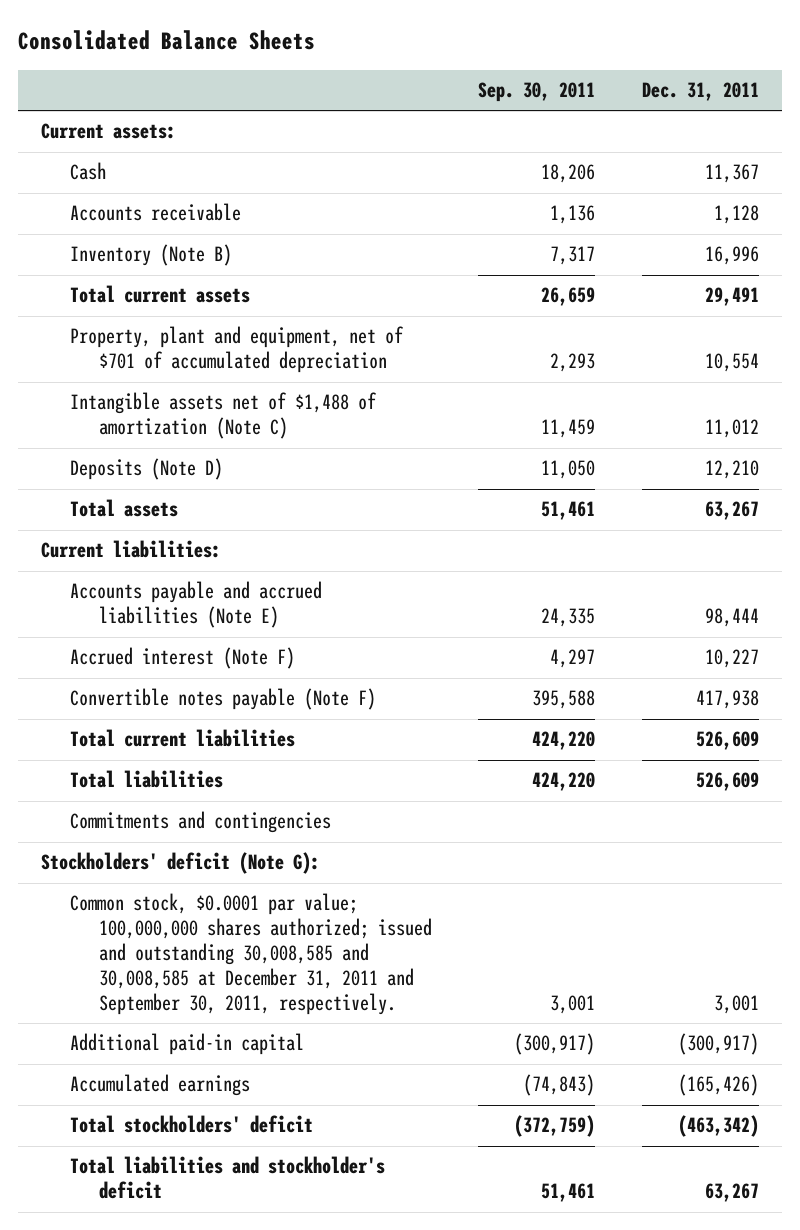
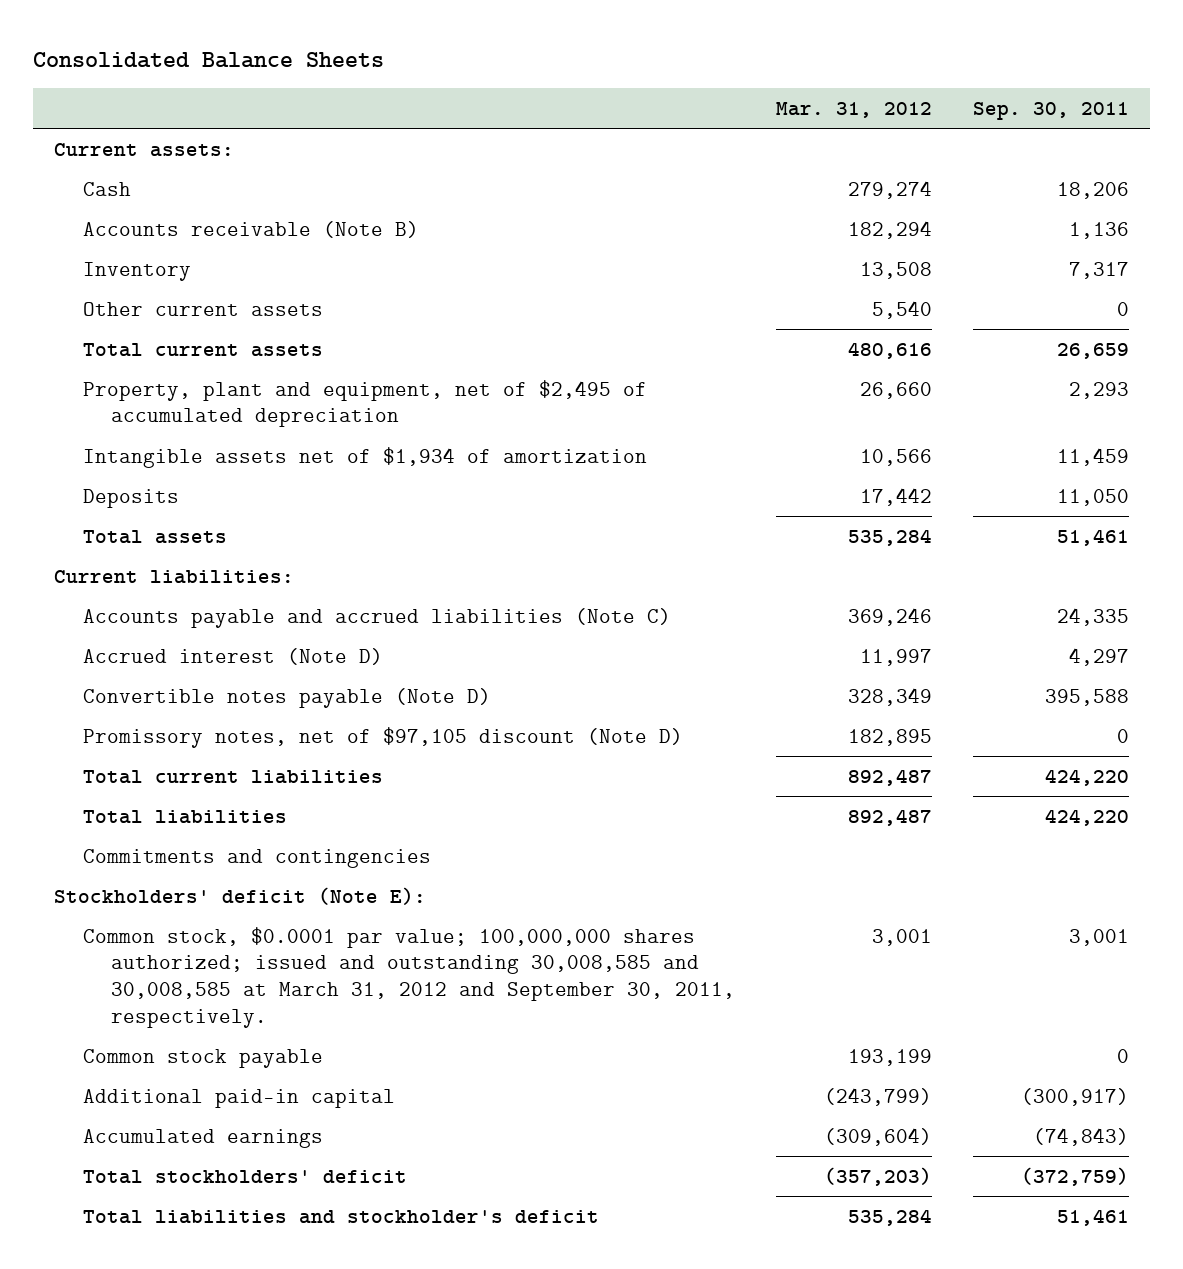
[641,82,759,102] Dec. 31, 2011 -> none
none -> [776,101,933,118] Mar. 31, 2012
[70,203,242,222] Accounts receivable -> [82,220,419,238] Accounts receivable (Note B)
[70,244,233,267] Inventory (Note B) -> [82,261,191,281] Inventory
none -> [82,301,323,316] Other current assets
[70,326,405,374] Property, plant and equipment, net of $701 of accumulated depreciation -> [82,379,647,428] Property, plant and equipment, net of $2,495 of accumulated depreciation
[70,392,378,440] Intangible assets net of $1,488 of amortization (Note C) -> [82,446,647,468] Intangible assets net of $1,934 of amortization
[70,458,224,481] Deposits (Note D) -> [82,488,179,508] Deposits
[70,581,323,629] Accounts payable and accrued liabilities (Note E) -> [82,607,671,628] Accounts payable and accrued liabilities (Note C)
[70,647,296,670] Accrued interest (Note F) -> [82,647,383,665] Accrued interest (Note D)
[70,688,377,711] Convertible notes payable (Note F) -> [82,687,491,708] Convertible notes payable (Note D)
none -> [82,726,683,748] Promissory notes, net of $97,105 discount (Note D)
[41,852,321,875] Stockholders' deficit (Note G): -> [54,886,427,905] Stockholders' deficit (Note E):
[70,893,432,1016] Common stock, $0.0001 par value; 100,000,000 shares authorized; issued and outstanding 30,008,585 and 30,008,585 at December 31, 2011 and September 30, 2011, respectively. -> [82,926,736,1028] Common stock, $0.0001 par value; 100,000,000 shares authorized; issued and outstanding 30,008,585 and 30,008,585 at March 31, 2012 and September 30, 2011, respectively.
none -> [82,1048,323,1068] Common stock payable

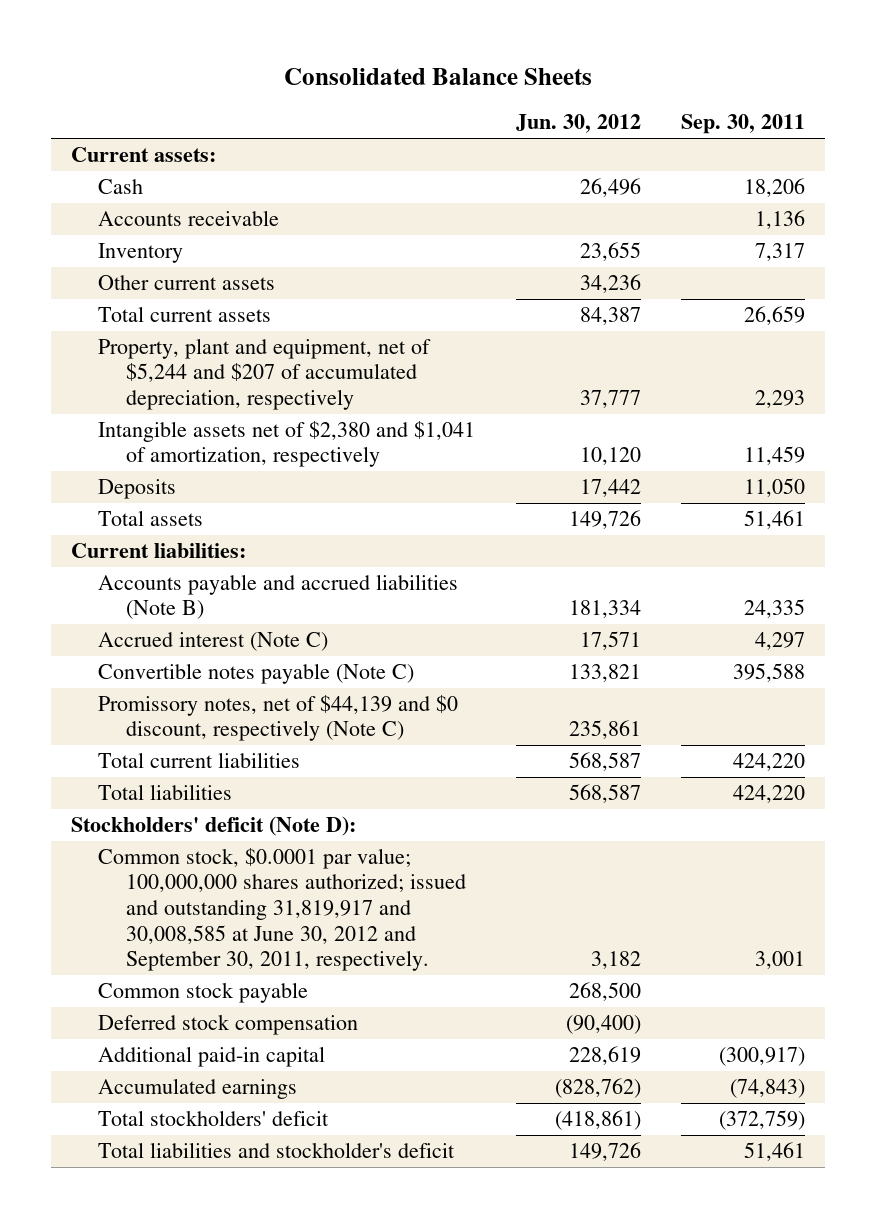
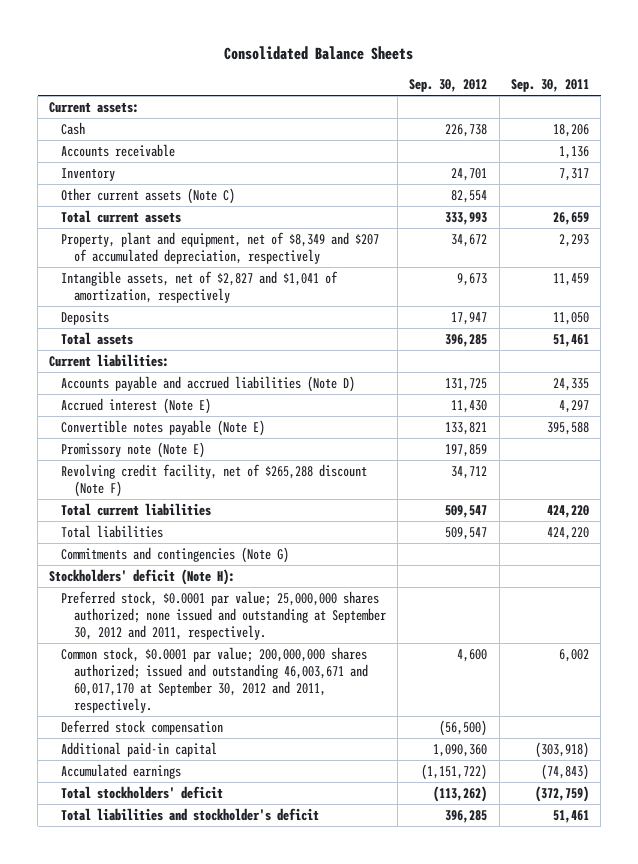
[515,114,641,134] Jun. 30, 2012 -> none
none -> [409,79,488,93] Sep. 30, 2012
[98,274,276,290] Other current assets -> [61,187,236,204] Other current assets (Note C)
[98,337,432,410] Property, plant and equipment, net of $5,244 and $207 of accumulated depreciation, respectively -> [61,231,380,264] Property, plant and equipment, net of $8,349 and $207 of accumulated depreciation, respectively
[98,420,476,468] Intangible assets net of $2,380 and $1,041 of amortization, respectively -> [61,270,339,303] Intangible assets, net of $2,827 and $1,041 of amortization, respectively
[98,573,459,620] Accounts payable and accrued liabilities (Note B) -> [61,375,356,392] Accounts payable and accrued liabilities (Note D)
[98,631,329,651] Accrued interest (Note C) -> [61,397,212,414] Accrued interest (Note E)
[98,662,415,684] Convertible notes payable (Note C) -> [61,419,266,436] Convertible notes payable (Note E)
[98,694,459,742] Promissory notes, net of $44,139 and $0 discount, respectively (Note C) -> [61,441,206,458] Promissory note (Note E)
none -> [61,463,368,497] Revolving credit facility, net of $265,288 discount (Note F)
[98,981,309,1003] Common stock payable -> none
none -> [61,546,290,563] Commitments and contingencies (Note G)
[70,815,356,836] Stockholders' deficit (Note D): -> [49,568,236,585] Stockholders' deficit (Note H):
none -> [61,590,386,640] Preferred stock, $0.0001 par value; 25,000,000 shares authorized; none issued and outstanding at September 30, 2012 and 2011, respectively.
[98,847,466,972] Common stock, $0.0001 par value; 100,000,000 shares authorized; issued and outstanding 31,819,917 and 30,008,585 at June 30, 2012 and September 30, 2011, respectively. -> [61,646,368,713] Common stock, $0.0001 par value; 200,000,000 shares authorized; issued and outstanding 46,003,671 and 60,017,170 at September 30, 2012 and 2011, respectively.
[754,951,805,970] 3,001 -> [558,648,589,662] 6,002
[718,1046,805,1066] (300,917) -> [534,741,589,758] (303,918)

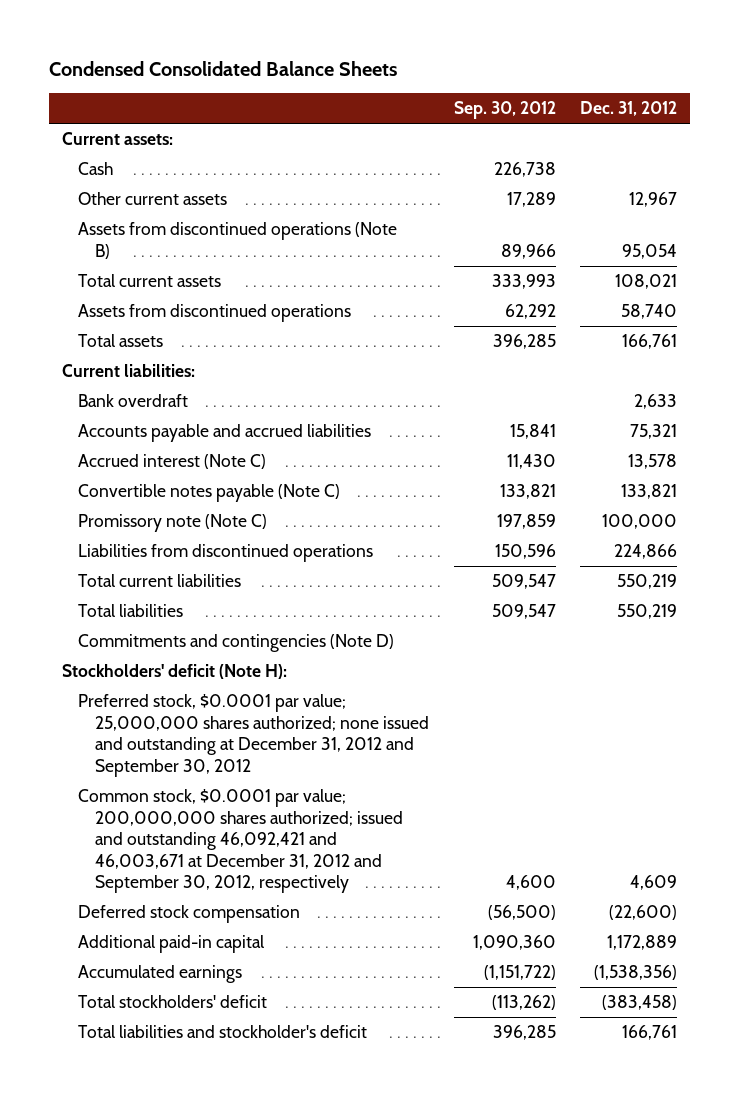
[224,46,414,61] Consolidated Balance Sheets -> [49,60,398,76] Condensed Consolidated Balance Sheets
[510,79,589,93] Sep. 30, 2011 -> none
none -> [580,101,678,117] Dec. 31, 2012
[61,143,176,157] Accounts receivable -> none
[61,167,116,181] Inventory -> none
[61,187,236,204] Other current assets (Note C) -> [78,192,228,206] Other current assets
[451,189,488,203] 82,554 -> [506,192,556,208] 17,289
none -> [78,222,398,259] Assets from discontinued operations (Note B)
[61,231,380,264] Property, plant and equipment, net of $8,349 and $207 of accumulated depreciation, respectively -> none
[61,270,339,303] Intangible assets, net of $2,827 and $1,041 of amortization, respectively -> none
[61,310,110,325] Deposits -> none
none -> [78,304,352,323] Assets from discontinued operations
[61,463,368,497] Revolving credit facility, net of $265,288 discount (Note F) -> none
none -> [78,394,189,408] Bank overdraft
[61,375,356,392] Accounts payable and accrued liabilities (Note D) -> [78,424,372,443] Accounts payable and accrued liabilities
[445,377,488,391] 131,725 -> [509,424,556,440] 15,841
[61,397,212,414] Accrued interest (Note E) -> [78,454,267,470] Accrued interest (Note C)
[61,419,266,436] Convertible notes payable (Note E) -> [78,484,341,503] Convertible notes payable (Note C)
[61,441,206,458] Promissory note (Note E) -> [78,514,268,533] Promissory note (Note C)
none -> [78,544,374,563] Liabilities from discontinued operations
[61,546,290,563] Commitments and contingencies (Note G) -> [78,634,395,653] Commitments and contingencies (Note D)
[61,590,386,640] Preferred stock, $0.0001 par value; 25,000,000 shares authorized; none issued and outstanding at September 30, 2012 and 2011, respectively. -> [78,694,429,777] Preferred stock, $0.0001 par value; 25,000,000 shares authorized; none issued and outstanding at December 31, 2012 and September 30, 2012
[61,646,368,713] Common stock, $0.0001 par value; 200,000,000 shares authorized; issued and outstanding 46,003,671 and 60,017,170 at September 30, 2012 and 2011, respectively. -> [78,789,403,893] Common stock, $0.0001 par value; 200,000,000 shares authorized; issued and outstanding 46,092,421 and 46,003,671 at December 31, 2012 and September 30, 2012, respectively

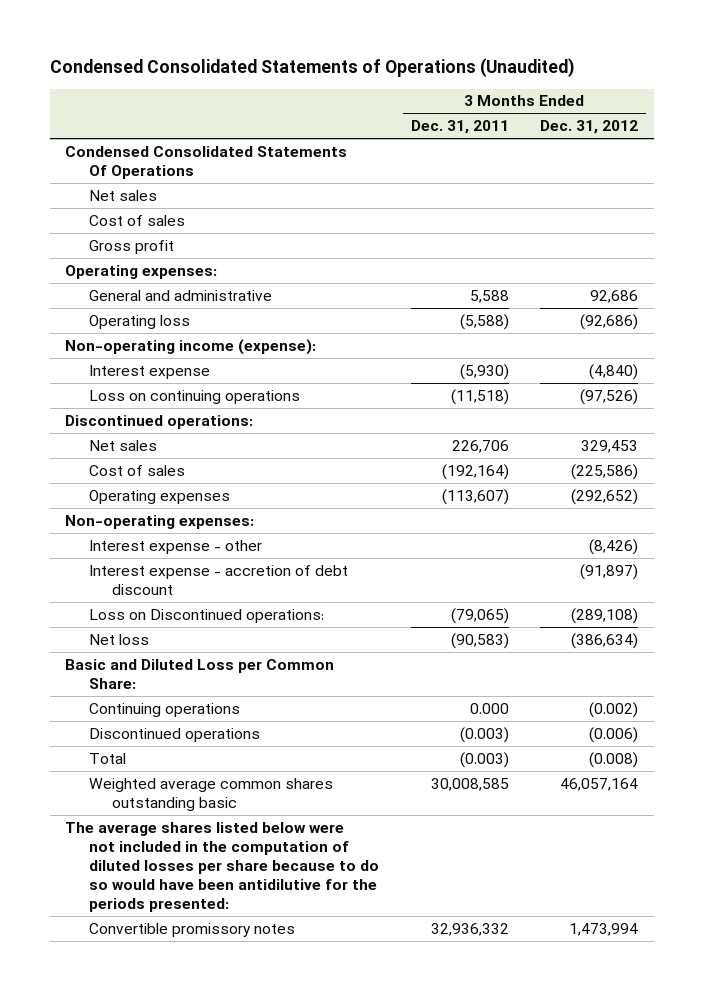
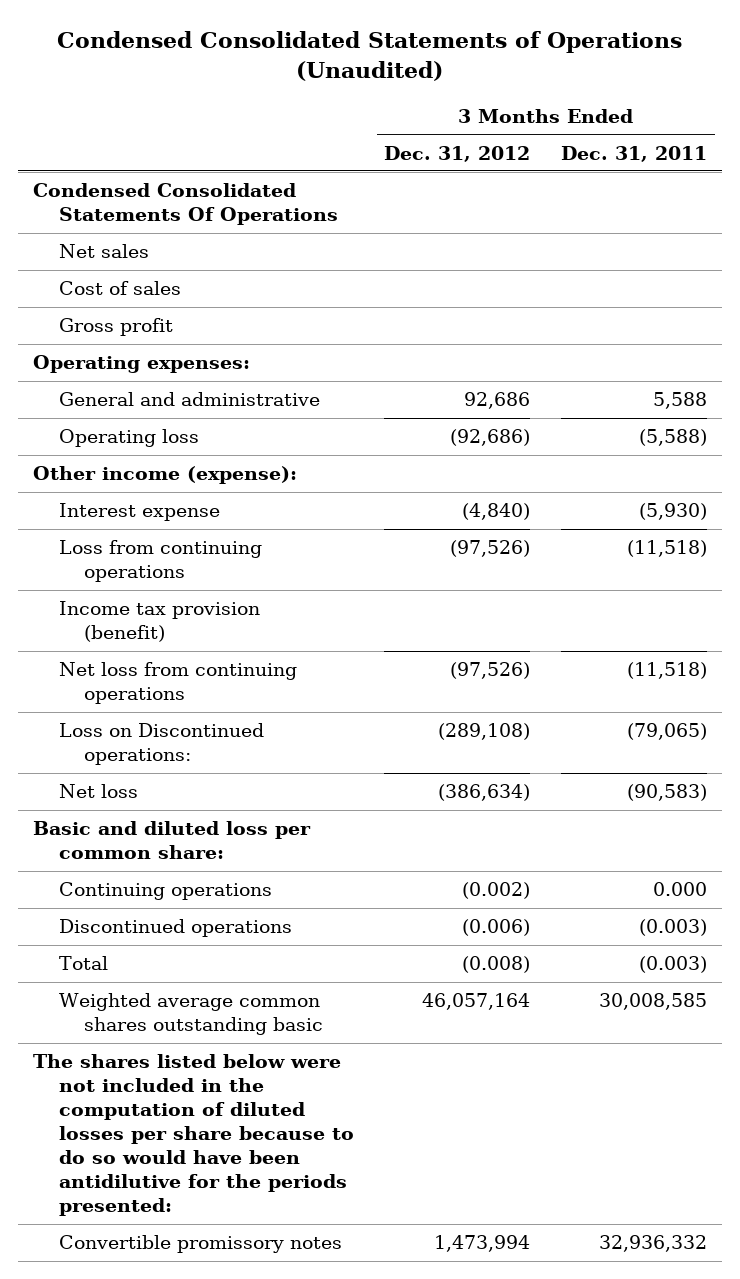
[65,338,317,355] Non-operating income (expense): -> [33,466,298,485] Other income (expense):
[65,414,254,429] Discontinued operations: -> none
[88,439,157,451] Net sales -> none
[88,464,185,476] Cost of sales -> none
[88,489,230,504] Operating expenses -> none
[65,514,255,529] Non-operating expenses: -> none
[88,539,262,554] Interest expense - other -> none
[88,564,348,595] Interest expense - accretion of debt discount -> none
[88,389,300,404] Loss on continuing operations -> [58,540,262,583] Loss from continuing operations
none -> [58,601,260,643] Income tax provision (benefit)
none -> [58,662,297,705] Net loss from continuing operations
[65,658,335,689] Basic and Diluted Loss per Common Share: -> [33,821,312,860] Basic and diluted loss per common share:
[65,821,379,912] The average shares listed below were not included in the computation of diluted losses per share because to do so would have been antidilutive for the periods presented: -> [33,1054,354,1217] The shares listed below were not included in the computation of diluted losses per share because to do so would have been antidilutive for the periods presented:

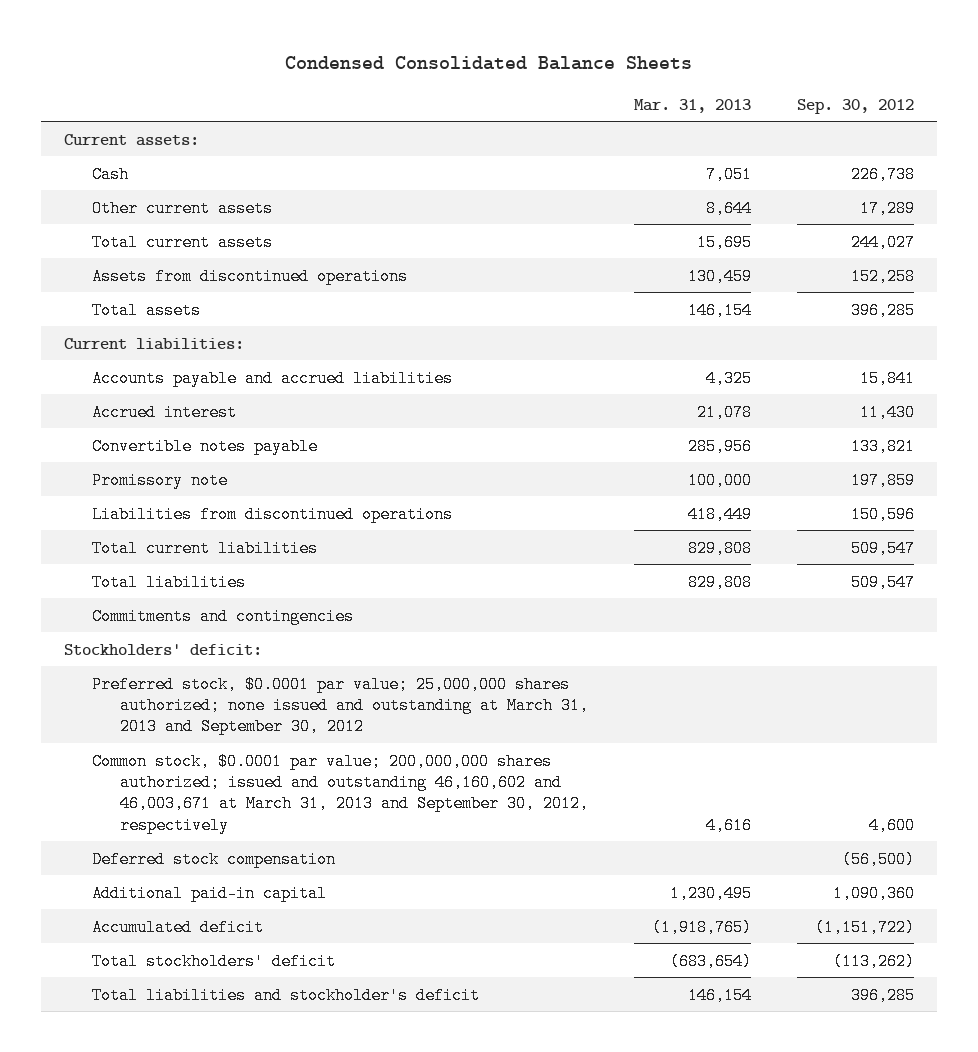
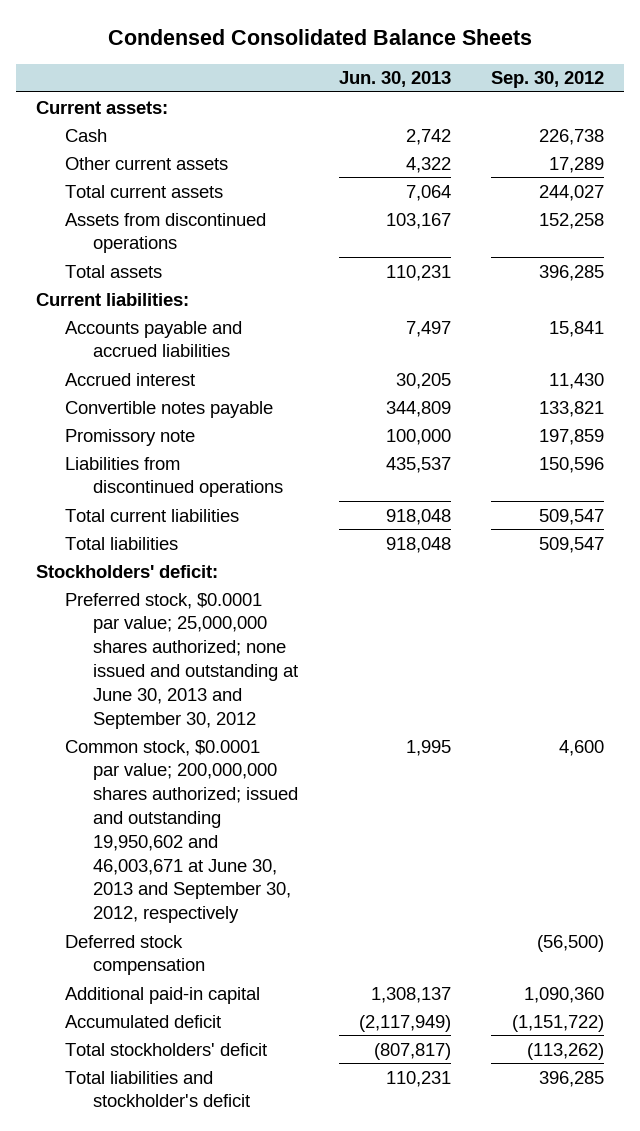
[634,98,752,113] Mar. 31, 2013 -> none
none -> [338,71,451,88] Jun. 30, 2013
[91,607,354,625] Commitments and contingencies -> none
[91,675,590,736] Preferred stock, $0.0001 par value; 25,000,000 shares authorized; none issued and outstanding at March 31, 2013 and September 30, 2012 -> [64,592,299,729] Preferred stock, $0.0001 par value; 25,000,000 shares authorized; none issued and outstanding at June 30, 2013 and September 30, 2012
[91,752,590,834] Common stock, $0.0001 par value; 200,000,000 shares authorized; issued and outstanding 46,160,602 and 46,003,671 at March 31, 2013 and September 30, 2012, respectively -> [64,739,299,924] Common stock, $0.0001 par value; 200,000,000 shares authorized; issued and outstanding 19,950,602 and 46,003,671 at June 30, 2013 and September 30, 2012, respectively

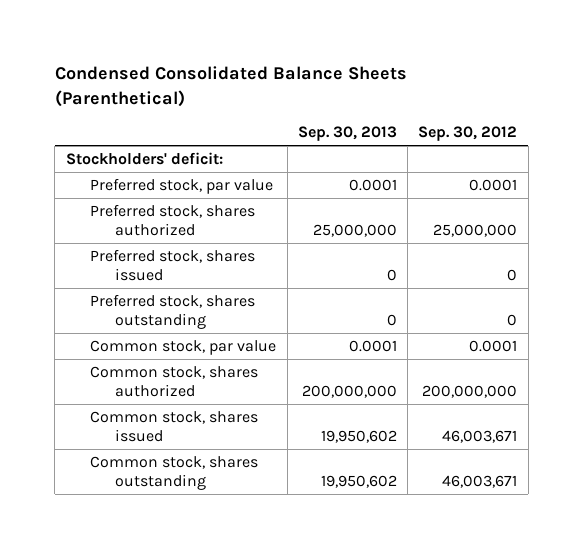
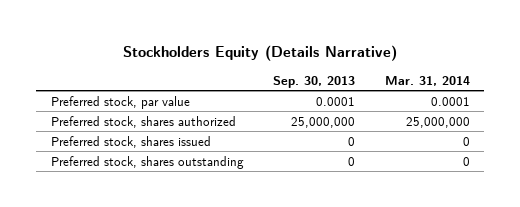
[54,66,407,107] Condensed Consolidated Balance Sheets (Parenthetical) -> [123,44,398,61] Stockholders Equity (Details Narrative)
[418,126,518,142] Sep. 30, 2012 -> none
none -> [384,75,470,86] Mar. 31, 2014
[65,151,223,165] Stockholders' deficit: -> none
[90,339,277,355] Common stock, par value -> none
[90,365,259,398] Common stock, shares authorized -> none
[90,410,259,443] Common stock, shares issued -> none
[90,455,259,491] Common stock, shares outstanding -> none

